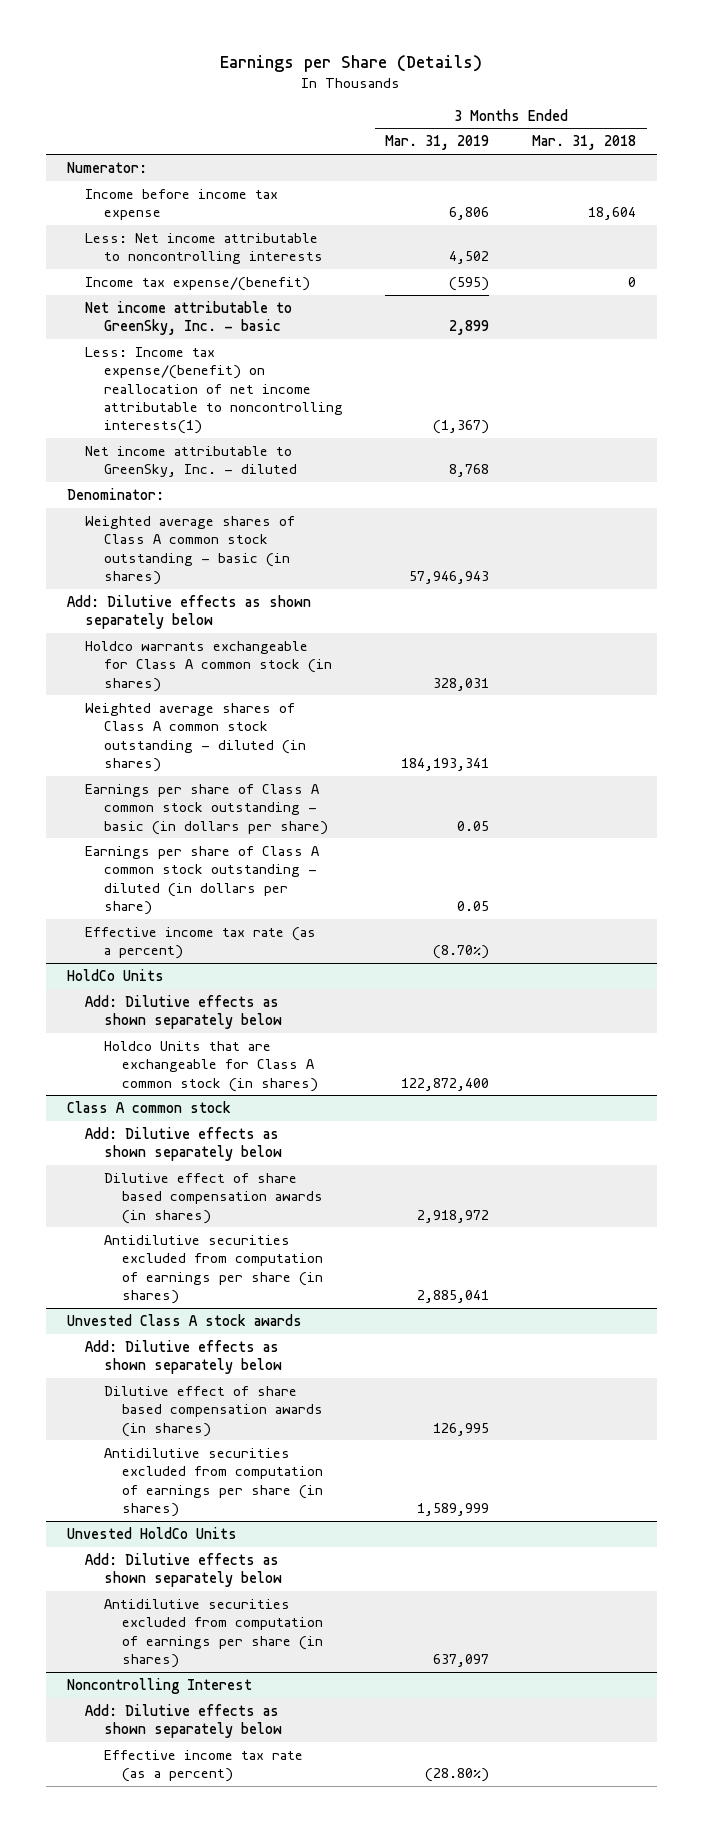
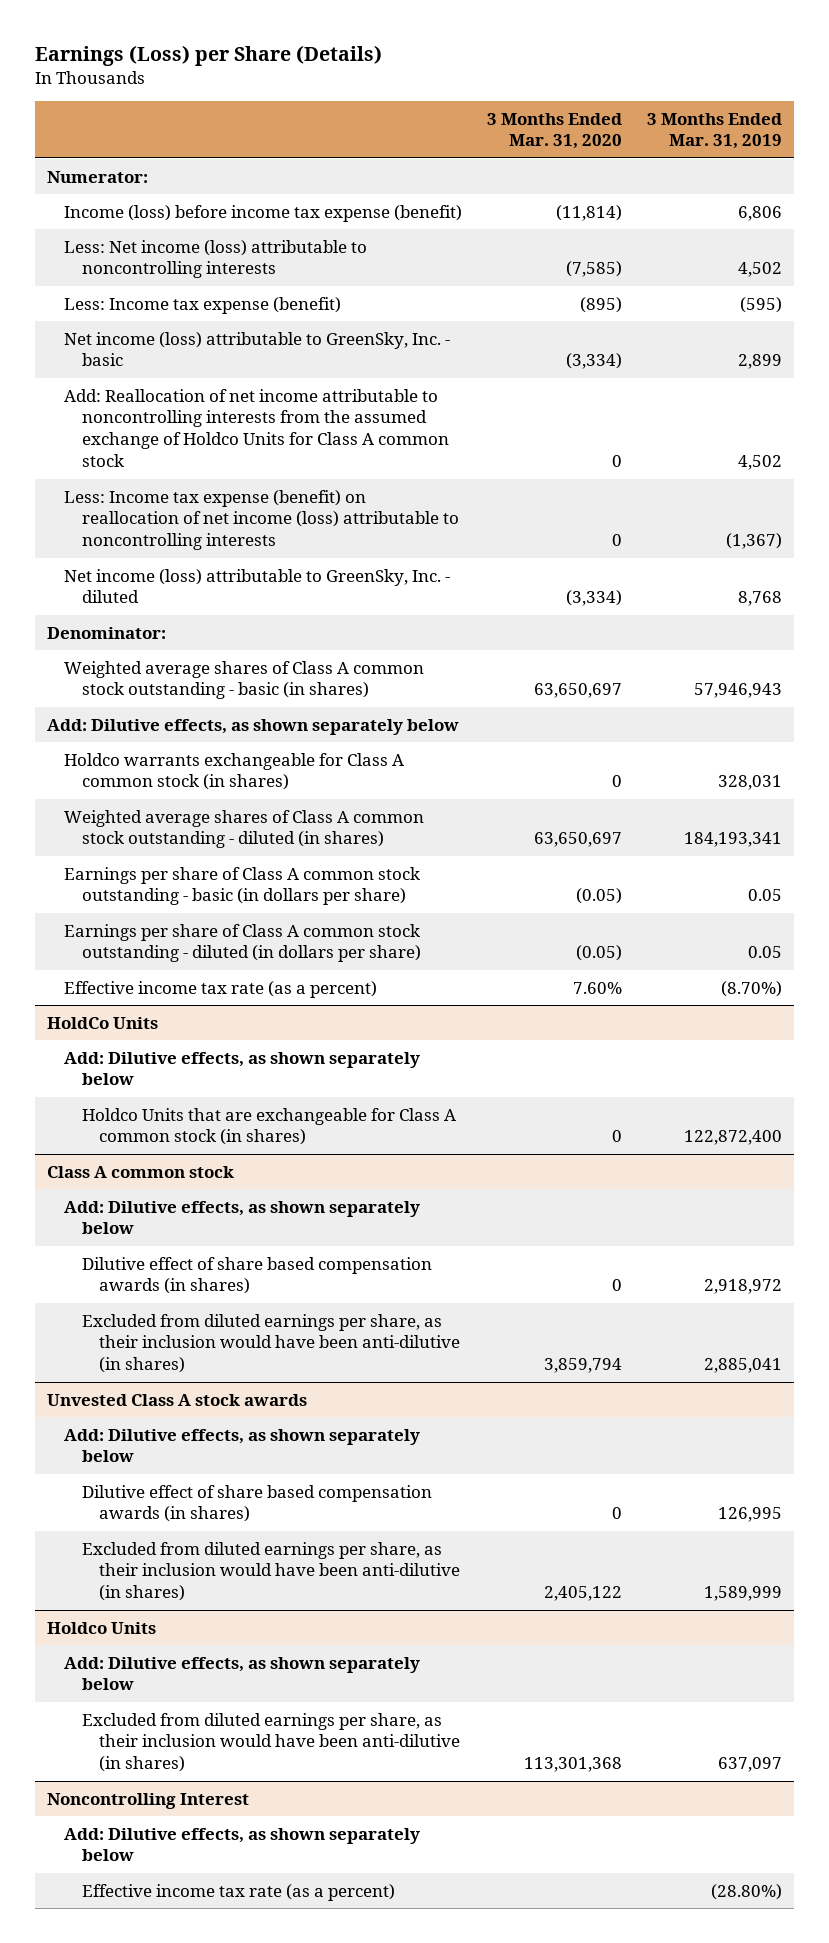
[220,55,483,73] Earnings per Share (Details) -> [34,44,382,66] Earnings (Loss) per Share (Details)
[532,135,637,151] Mar. 31, 2018 -> none
none -> [486,112,622,150] 3 Months Ended Mar. 31, 2020
[85,188,279,221] Income before income tax expense -> [64,204,463,222] Income (loss) before income tax expense (benefit)
[85,232,323,265] Less: Net income attributable to noncontrolling interests -> [64,239,368,279] Less: Net income (loss) attributable to noncontrolling interests
[85,276,311,291] Income tax expense/(benefit) -> [64,296,342,314] Less: Income tax expense (benefit)
[85,300,293,336] Net income attributable to GreenSky, Inc. - basic -> [64,331,451,367] Net income (loss) attributable to GreenSky, Inc. - basic
none -> [64,388,449,468] Add: Reallocation of net income attributable to noncontrolling interests from the assumed exchange of Holdco Units for Class A common stock
[85,346,343,435] Less: Income tax expense/(benefit) on reallocation of net income attributable to noncontrolling interests(1) -> [64,489,459,551] Less: Income tax expense (benefit) on reallocation of net income (loss) attributable to noncontrolling interests
[85,445,297,478] Net income attributable to GreenSky, Inc. - diluted -> [64,568,451,604] Net income (loss) attributable to GreenSky, Inc. - diluted
[66,594,311,630] Add: Dilutive effects as shown separately below -> [46,718,459,735] Add: Dilutive effects, as shown separately below
[85,994,282,1030] Add: Dilutive effects as shown separately below -> [64,1051,421,1086] Add: Dilutive effects, as shown separately below
[85,1126,282,1162] Add: Dilutive effects as shown separately below -> [64,1200,421,1235] Add: Dilutive effects, as shown separately below
[103,1234,324,1304] Antidilutive securities excluded from computation of earnings per share (in shares) -> [81,1313,461,1374] Excluded from diluted earnings per share, as their inclusion would have been anti-dilutive (in shares)
[85,1339,282,1375] Add: Dilutive effects as shown separately below -> [64,1428,421,1463] Add: Dilutive effects, as shown separately below
[103,1447,324,1517] Antidilutive securities excluded from computation of earnings per share (in shares) -> [81,1541,461,1602] Excluded from diluted earnings per share, as their inclusion would have been anti-dilutive (in shares)
[66,1526,237,1539] Unvested HoldCo Units -> [46,1621,156,1634] Holdco Units
[85,1552,282,1588] Add: Dilutive effects as shown separately below -> [64,1656,421,1691] Add: Dilutive effects, as shown separately below
[103,1598,324,1668] Antidilutive securities excluded from computation of earnings per share (in shares) -> [81,1712,461,1773] Excluded from diluted earnings per share, as their inclusion would have been anti-dilutive (in shares)
[85,1703,282,1739] Add: Dilutive effects as shown separately below -> [64,1827,421,1862] Add: Dilutive effects, as shown separately below

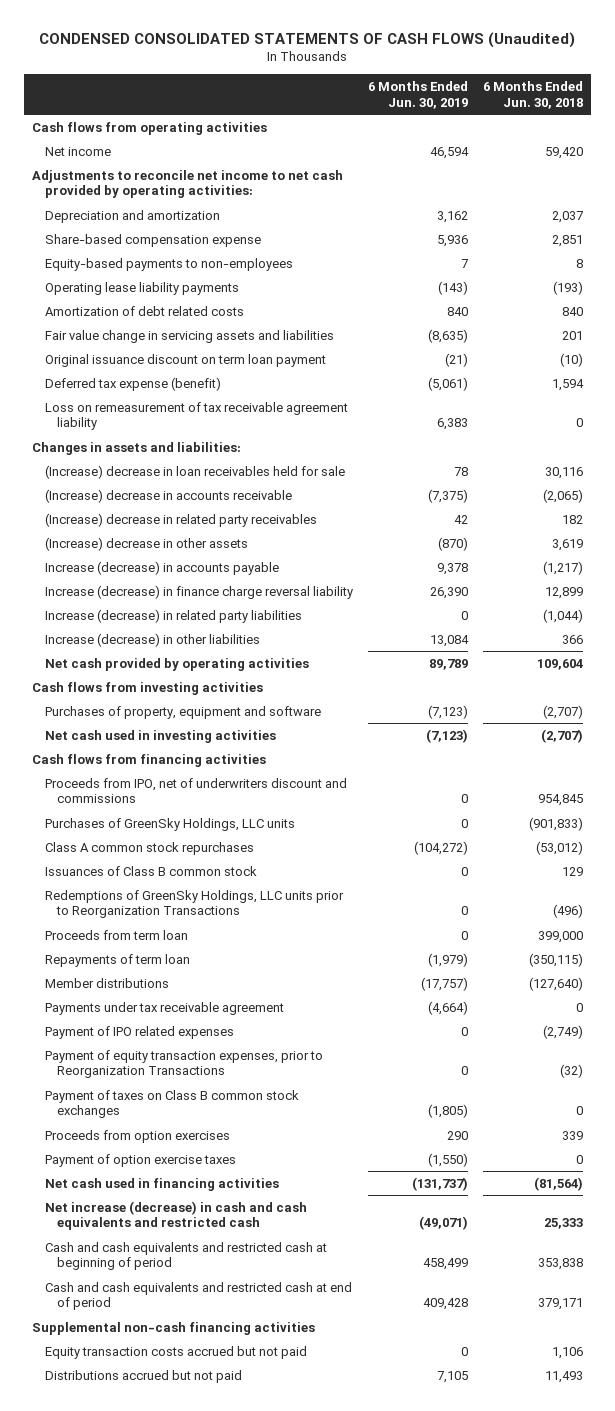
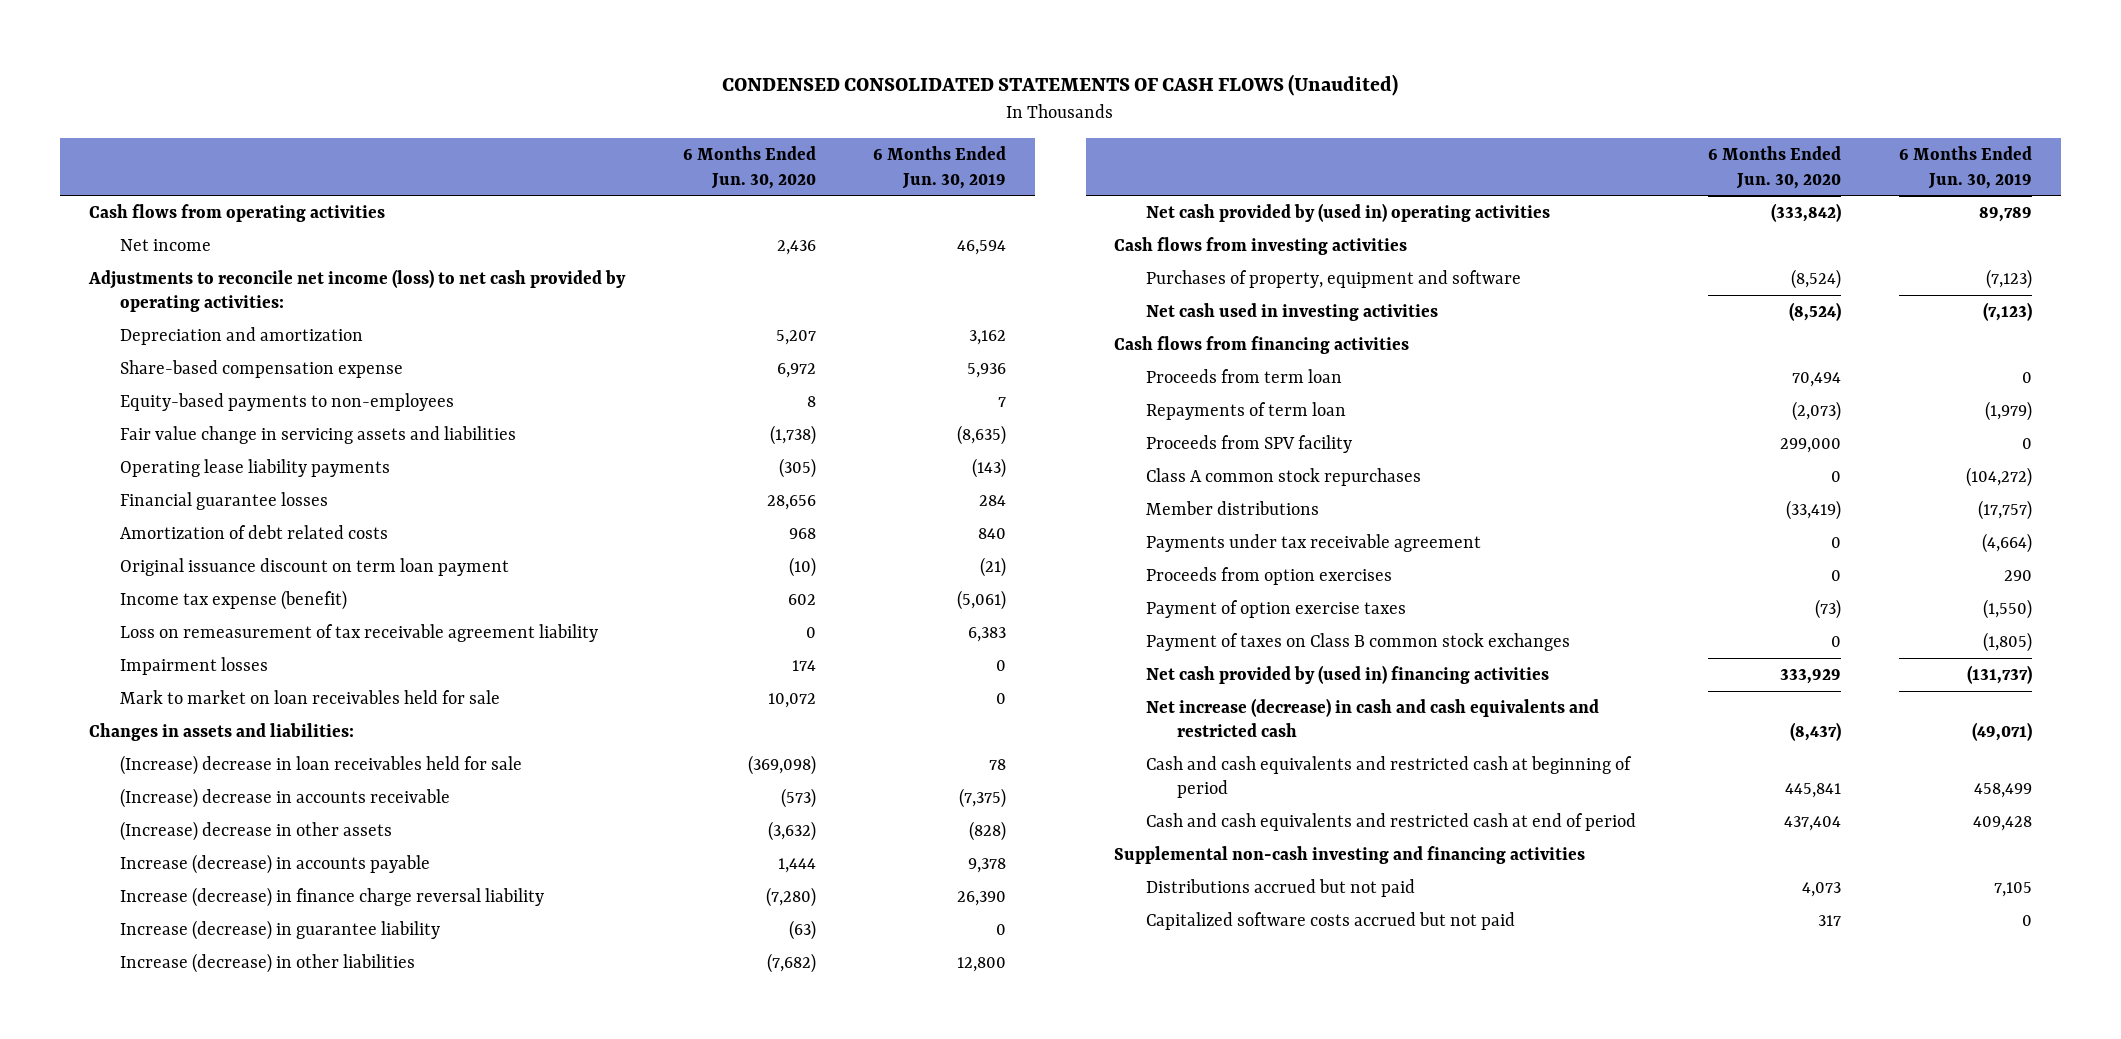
[483,80,584,109] 6 Months Ended Jun. 30, 2018 -> none
none -> [682,146,816,189] 6 Months Ended Jun. 30, 2020
[31,169,343,199] Adjustments to reconcile net income to net cash provided by operating activities: -> [87,269,626,313] Adjustments to reconcile net income (loss) to net cash provided by operating activities:
[44,329,334,343] Fair value change in servicing assets and liabilities -> [120,426,517,445] Fair value change in servicing assets and liabilities
none -> [120,492,329,511] Financial guarantee losses
[44,376,221,391] Deferred tax expense (benefit) -> [120,590,348,611] Income tax expense (benefit)
none -> [120,657,269,676] Impairment losses
none -> [120,690,501,705] Mark to market on loan receivables held for sale
[44,512,317,527] (Increase) decrease in related party receivables -> none
[437,536,468,551] (870) -> [969,821,1007,842] (828)
[44,608,302,623] Increase (decrease) in related party liabilities -> none
none -> [120,920,441,941] Increase (decrease) in guarantee liability
[429,634,469,647] 13,084 -> [957,957,1007,973] 12,800
[44,657,309,671] Net cash provided by operating activities -> [1145,203,1550,223] Net cash provided by (used in) operating activities
[44,777,347,804] Proceeds from IPO, net of underwriters discount and commissions -> none
[44,817,295,831] Purchases of GreenSky Holdings, LLC units -> none
[44,865,257,876] Issuances of Class B common stock -> none
[44,889,344,919] Redemptions of GreenSky Holdings, LLC units prior to Reorganization Transactions -> none
none -> [1145,435,1352,454] Proceeds from SPV facility
[44,841,254,855] Class A common stock repurchases -> [1145,468,1421,487] Class A common stock repurchases
[44,1025,234,1039] Payment of IPO related expenses -> none
[44,1049,323,1079] Payment of equity transaction expenses, prior to Reorganization Transactions -> none
[44,1089,299,1119] Payment of taxes on Class B common stock exchanges -> [1145,633,1570,652] Payment of taxes on Class B common stock exchanges
[44,1177,279,1191] Net cash used in financing activities -> [1145,665,1549,685] Net cash provided by (used in) financing activities
[44,1345,307,1359] Equity transaction costs accrued but not paid -> none
[31,1321,315,1335] Supplemental non-cash financing activities -> [1114,846,1586,865] Supplemental non-cash investing and financing activities
none -> [1145,912,1515,931] Capitalized software costs accrued but not paid

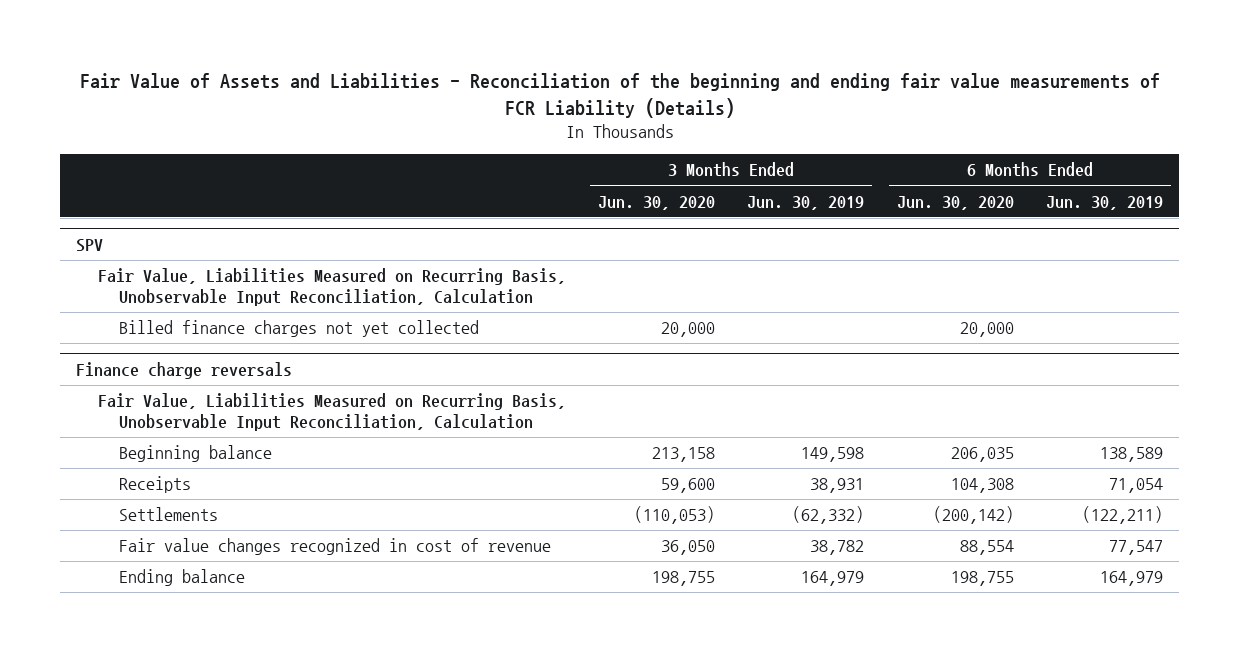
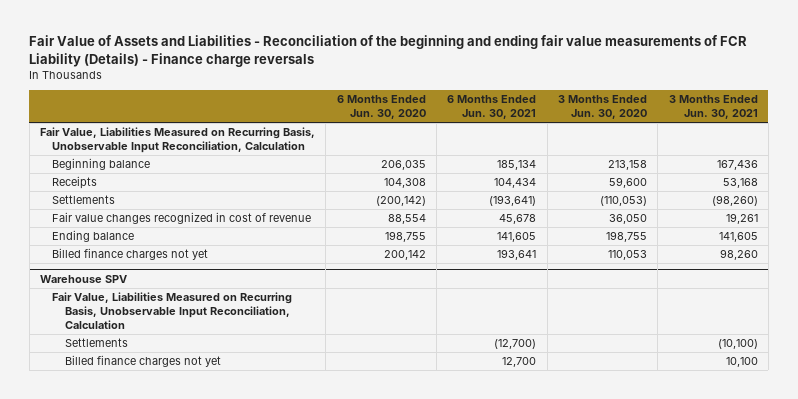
[79,72,1160,118] Fair Value of Assets and Liabilities - Reconciliation of the beginning and ending fair value measurements of FCR Liability (Details) -> [29,35,748,67] Fair Value of Assets and Liabilities - Reconciliation of the beginning and ending fair value measurements of FCR Liability (Details) - Finance charge reversals
[747,195,865,210] Jun. 30, 2019 -> none
[1045,195,1163,210] Jun. 30, 2019 -> none
none -> [447,95,537,120] 6 Months Ended Jun. 30, 2021
none -> [668,95,758,120] 3 Months Ended Jun. 30, 2021
[76,238,104,252] SPV -> none
[118,320,479,338] Billed finance charges not yet collected -> none
[76,361,293,379] Finance charge reversals -> none
[97,393,566,431] Fair Value, Liabilities Measured on Recurring Basis, Unobservable Input Reconciliation, Calculation -> none
none -> [52,248,209,261] Billed finance charges not yet
none -> [39,275,127,284] Warehouse SPV
none -> [52,292,293,330] Fair Value, Liabilities Measured on Recurring Basis, Unobservable Input Reconciliation, Calculation
none -> [64,338,128,348] Settlements
none -> [64,355,221,368] Billed finance charges not yet

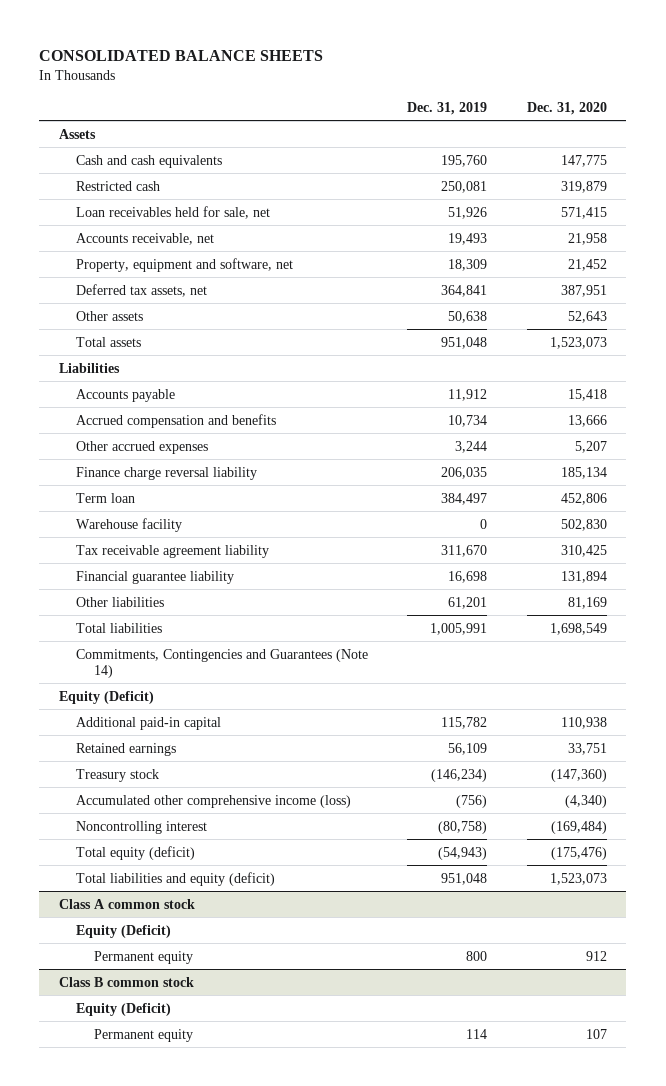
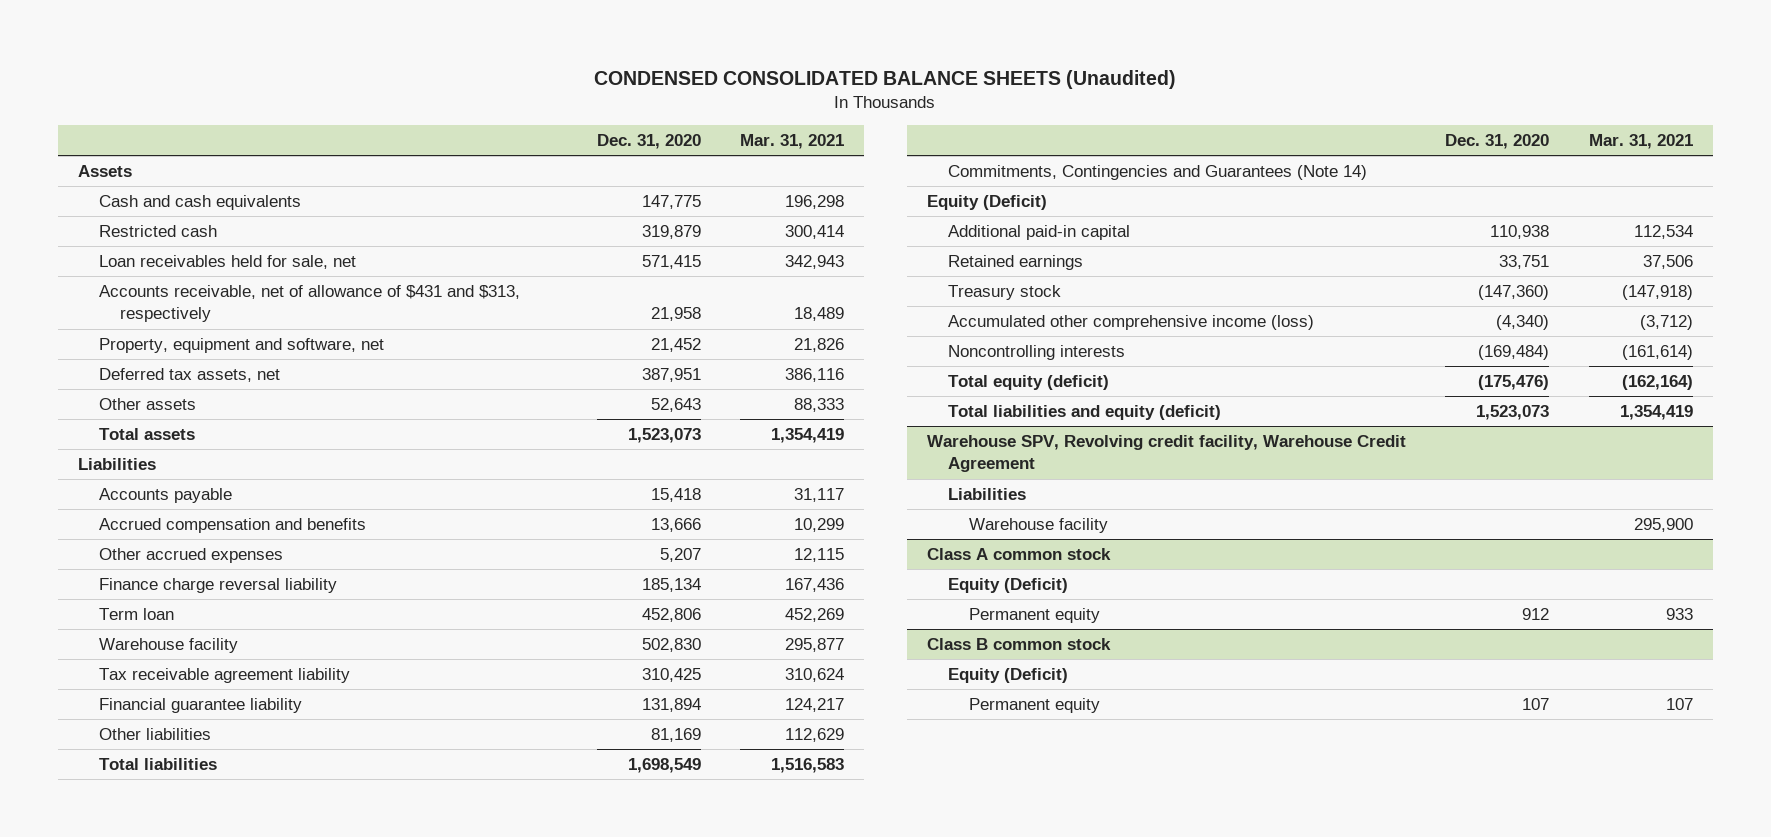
[39,50,324,62] CONSOLIDATED BALANCE SHEETS -> [594,69,1177,89] CONDENSED CONSOLIDATED BALANCE SHEETS (Unaudited)
[407,101,488,115] Dec. 31, 2019 -> none
none -> [740,134,845,150] Mar. 31, 2021
[76,232,215,245] Accounts receivable, net -> [99,285,521,323] Accounts receivable, net of allowance of $431 and $313, respectively
[76,820,208,834] Noncontrolling interest -> [947,345,1125,361] Noncontrolling interests
none -> [926,435,1406,473] Warehouse SPV, Revolving credit facility, Warehouse Credit Agreement
none -> [947,488,1026,501] Liabilities
none -> [968,518,1108,534] Warehouse facility

